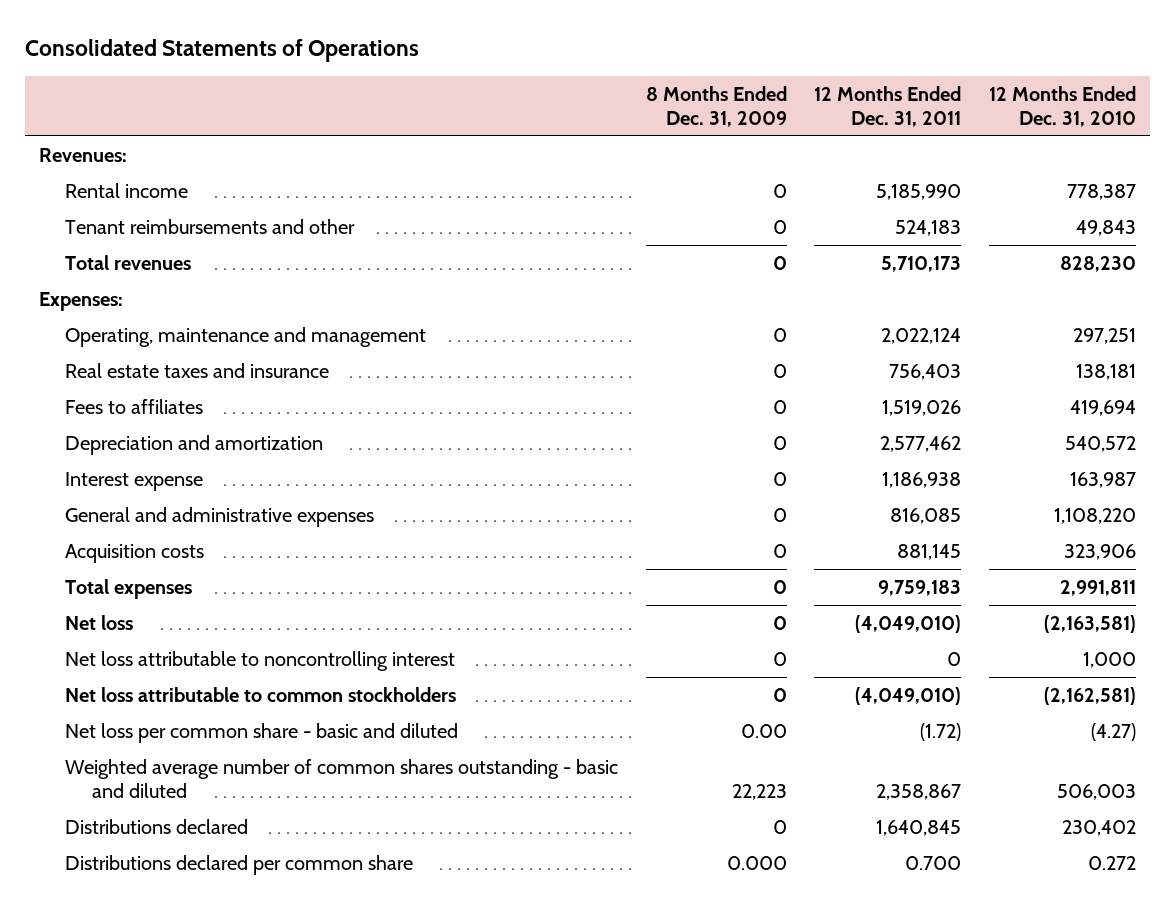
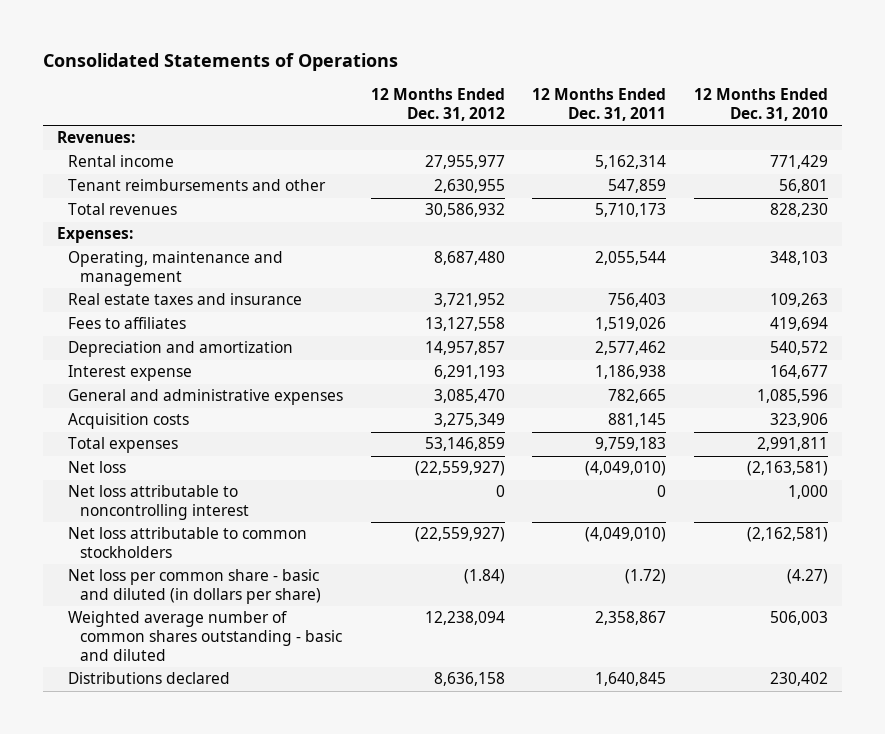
[645,86,787,127] 8 Months Ended Dec. 31, 2009 -> none
none -> [370,88,505,122] 12 Months Ended Dec. 31, 2012
[876,183,962,200] 5,185,990 -> [595,155,667,170] 5,162,314
[1066,183,1136,200] 778,387 -> [769,155,828,170] 771,429
[895,219,962,236] 524,183 -> [608,179,667,194] 547,859
[1075,219,1136,236] 49,843 -> [778,179,828,194] 56,801
[881,327,962,344] 2,022,124 -> [595,251,667,266] 2,055,544
[1072,327,1136,344] 297,251 -> [769,251,828,266] 348,103
[1075,363,1136,380] 138,181 -> [769,293,828,308] 109,263
[1069,471,1136,488] 163,987 -> [769,365,828,380] 164,677
[890,507,962,524] 816,085 -> [608,389,667,404] 782,665
[1053,507,1136,524] 1,108,220 -> [756,389,828,404] 1,085,596
[65,722,459,743] Net loss per common share - basic and diluted -> [68,569,321,605] Net loss per common share - basic and diluted (in dollars per share)
[65,854,414,875] Distributions declared per common share -> none

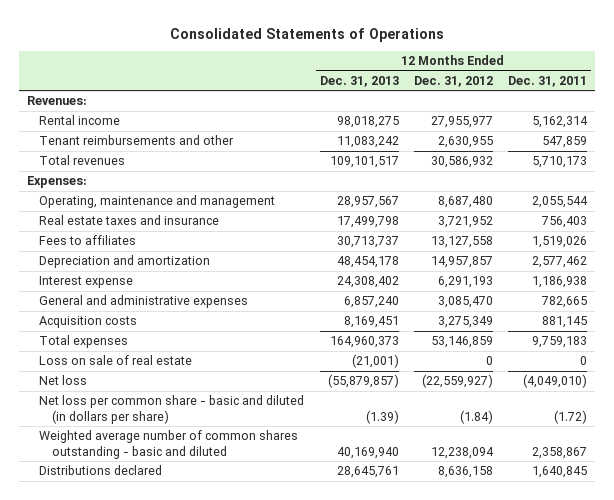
[693,88,828,122] 12 Months Ended Dec. 31, 2010 -> none
none -> [319,75,399,87] Dec. 31, 2013
none -> [39,355,193,366] Loss on sale of real estate
[68,485,249,521] Net loss attributable to noncontrolling interest -> none
[68,527,308,559] Net loss attributable to common stockholders -> none

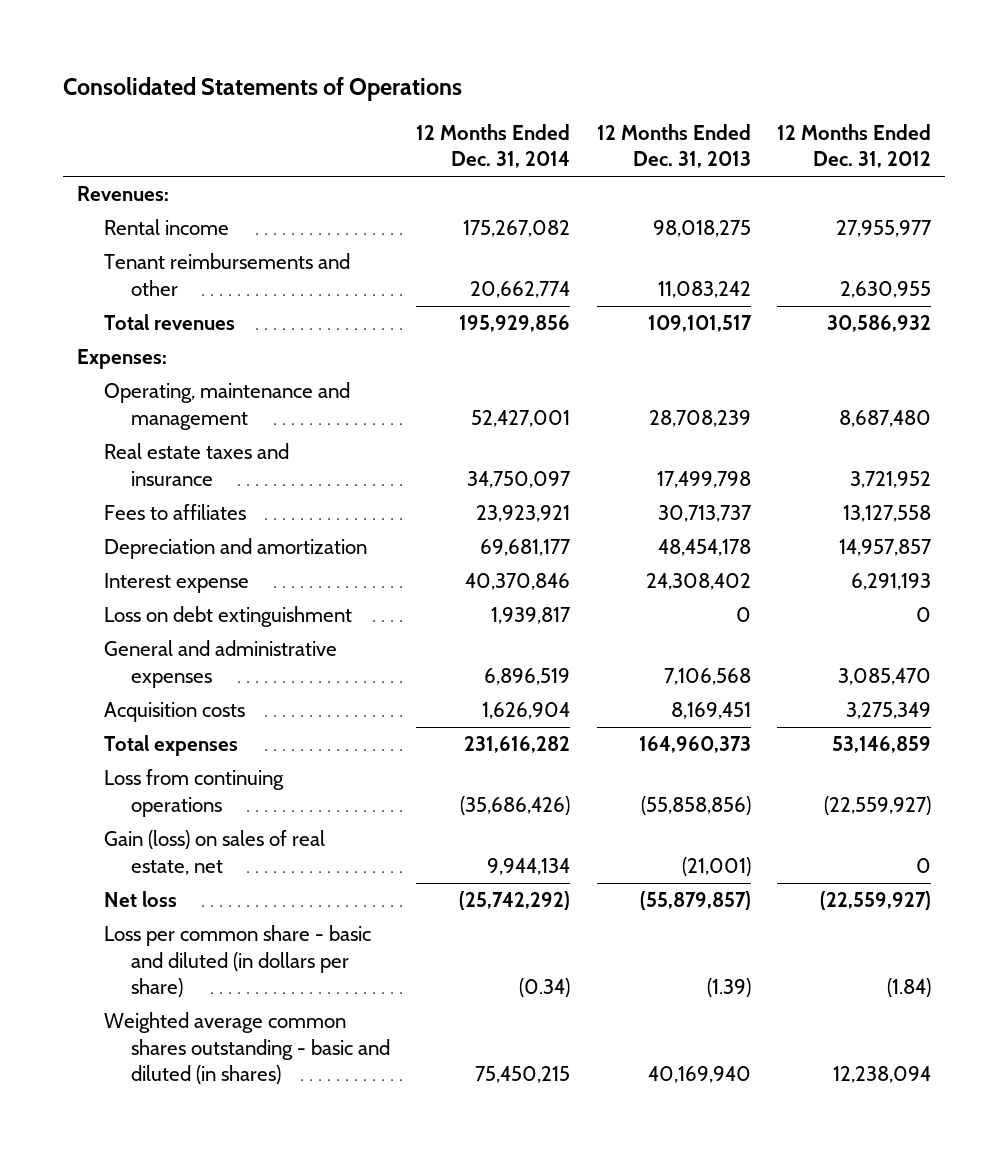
[508,75,588,87] Dec. 31, 2011 -> none
none -> [416,123,571,169] 12 Months Ended Dec. 31, 2014
[336,196,399,209] 28,957,567 -> [648,409,751,427] 28,708,239
none -> [103,606,352,628] Loss on debt extinguishment
[343,296,399,309] 6,857,240 -> [663,667,751,685] 7,106,568
none -> [103,769,284,817] Loss from continuing operations
[39,355,193,366] Loss on sale of real estate -> [103,830,325,875] Gain (loss) on sales of real estate, net
[39,465,163,476] Distributions declared -> none
[39,395,305,424] Net loss per common share - basic and diluted (in dollars per share) -> [103,925,371,998] Loss per common share - basic and diluted (in dollars per share)
[39,430,299,459] Weighted average number of common shares outstanding - basic and diluted -> [103,1012,390,1085] Weighted average common shares outstanding - basic and diluted (in shares)

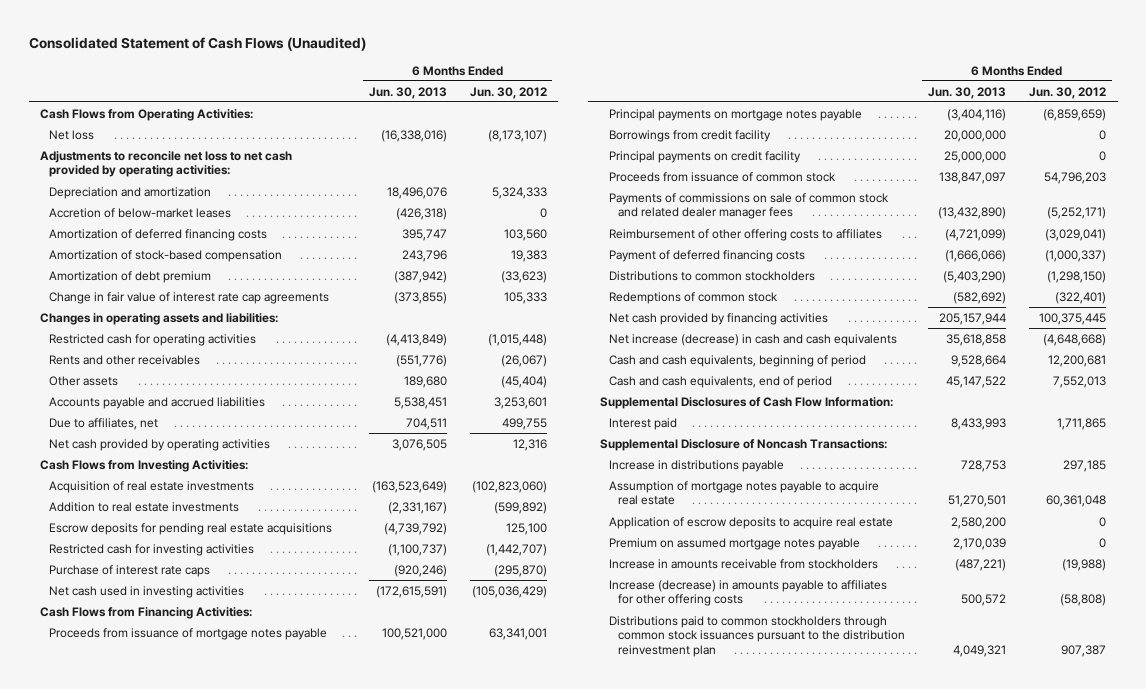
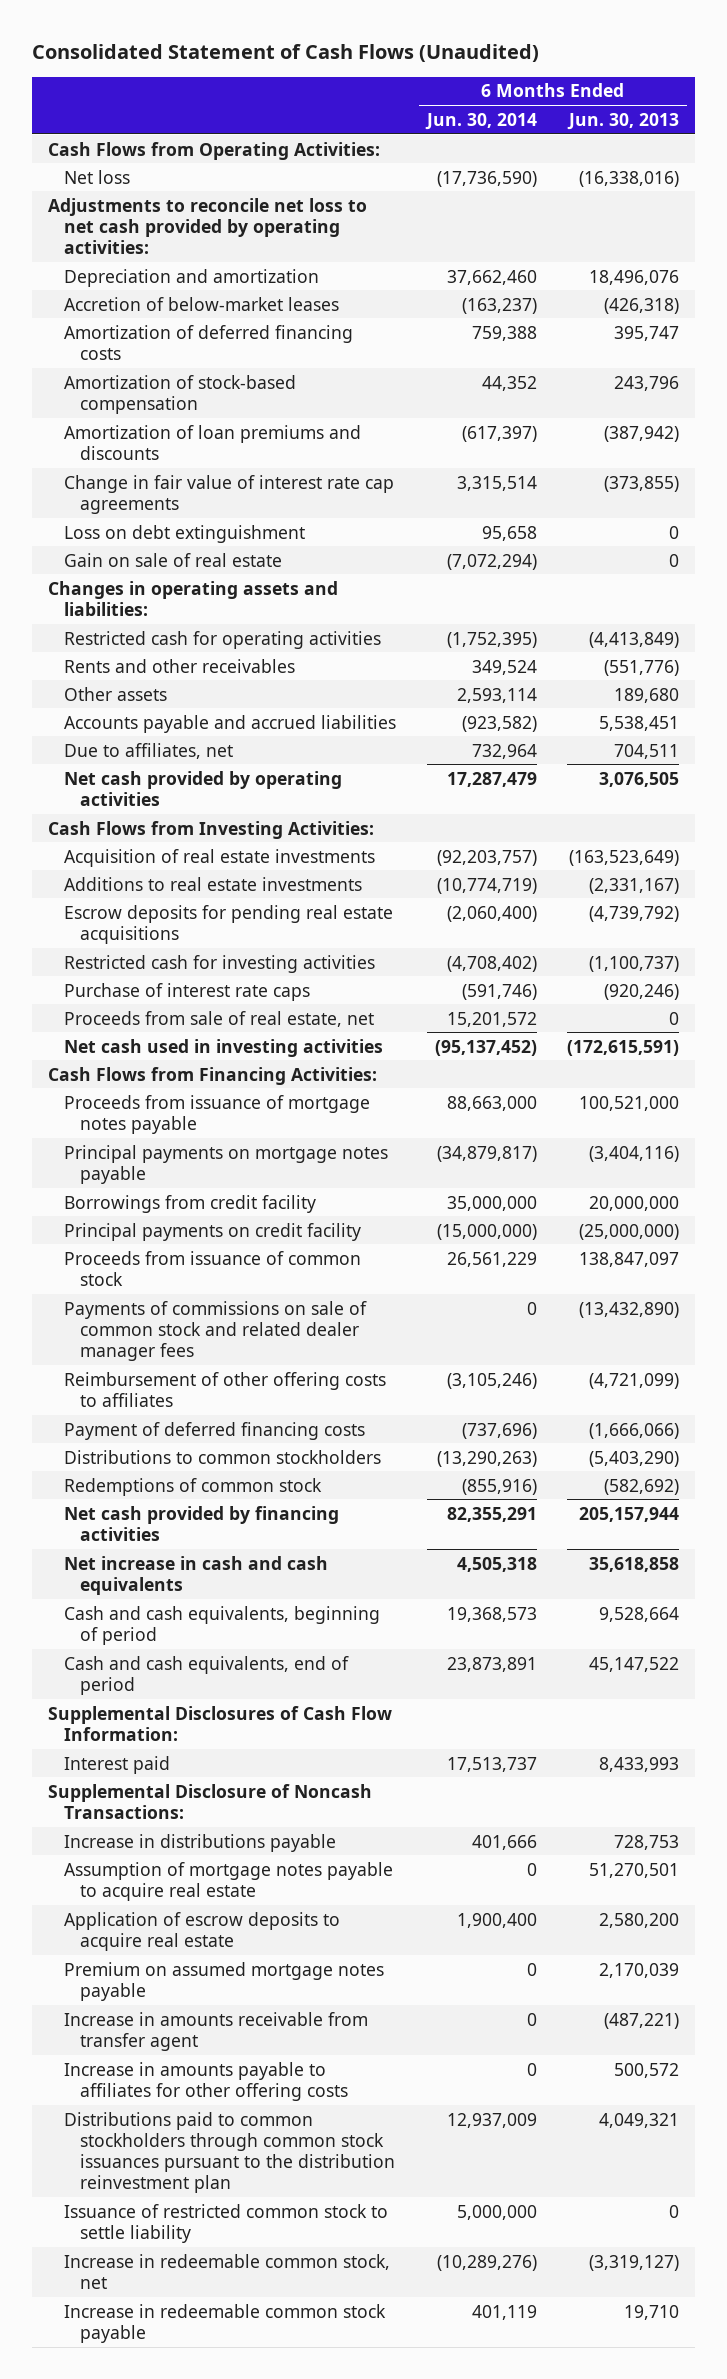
[469,86,547,99] Jun. 30, 2012 -> none
none -> [424,112,537,130] Jun. 30, 2014
[49,270,212,283] Amortization of debt premium -> [63,424,361,460] Amortization of loan premiums and discounts
none -> [63,524,305,543] Loss on debt extinguishment
none -> [63,552,282,567] Gain on sale of real estate
[49,501,240,512] Addition to real estate investments -> [63,876,362,891] Additions to real estate investments
none -> [63,1010,374,1027] Proceeds from sale of real estate, net
[944,150,1007,163] 25,000,000 -> [579,1223,680,1240] (25,000,000)
[609,333,898,346] Net increase (decrease) in cash and cash equivalents -> [63,1555,328,1595] Net increase in cash and cash equivalents
[609,558,879,569] Increase in amounts receivable from stockholders -> [63,2011,368,2051] Increase in amounts receivable from transfer agent
[609,579,888,607] Increase (decrease) in amounts payable to affiliates for other offering costs -> [63,2061,348,2101] Increase in amounts payable to affiliates for other offering costs
none -> [63,2203,388,2243] Issuance of restricted common stock to settle liability
none -> [63,2253,390,2289] Increase in redeemable common stock, net
none -> [63,2303,386,2343] Increase in redeemable common stock payable

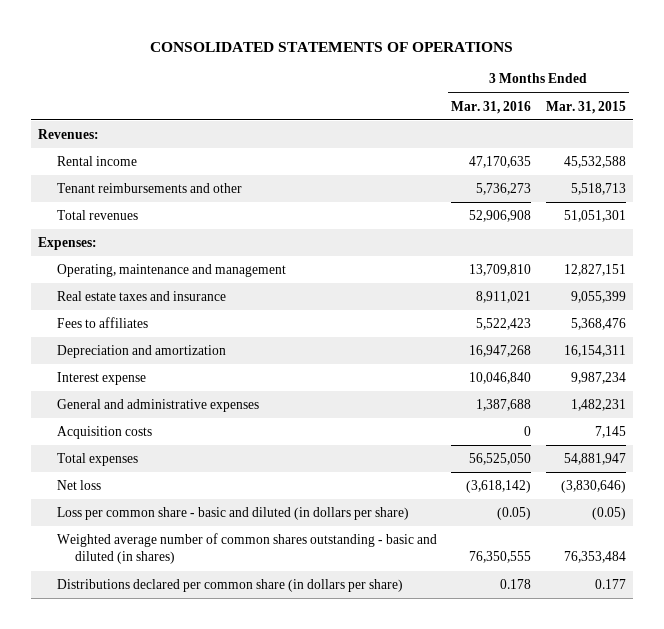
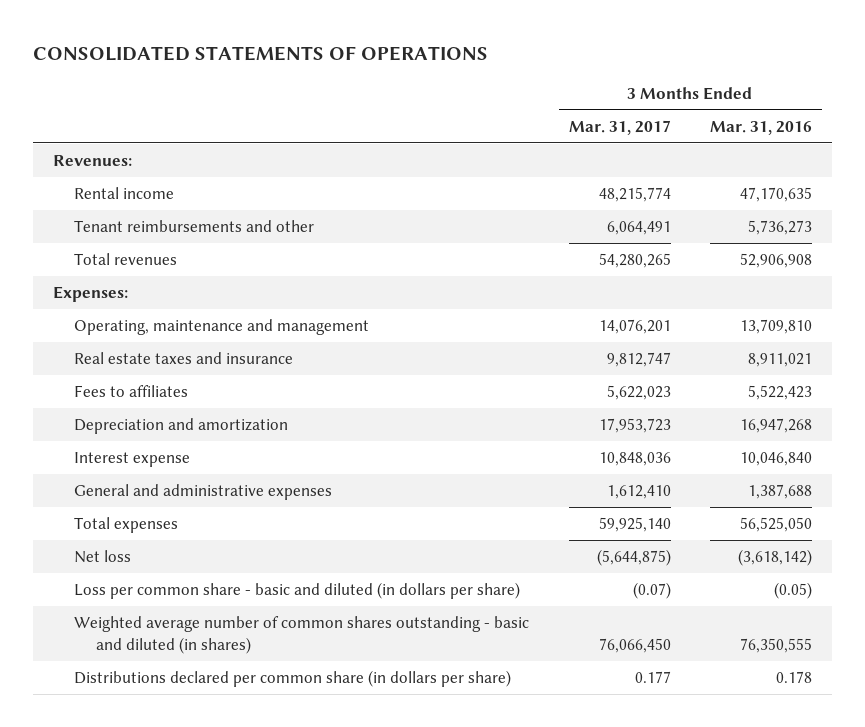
[545,100,626,114] Mar. 31, 2015 -> none
none -> [568,119,671,135] Mar. 31, 2017
[56,426,152,440] Acquisition costs -> none

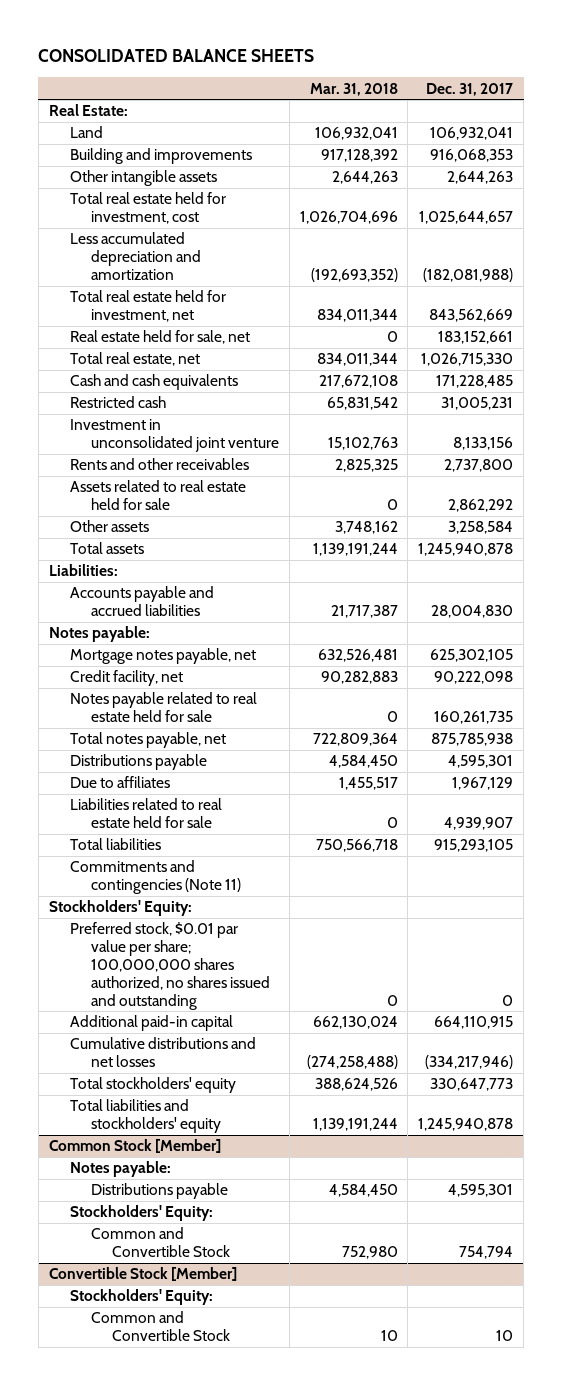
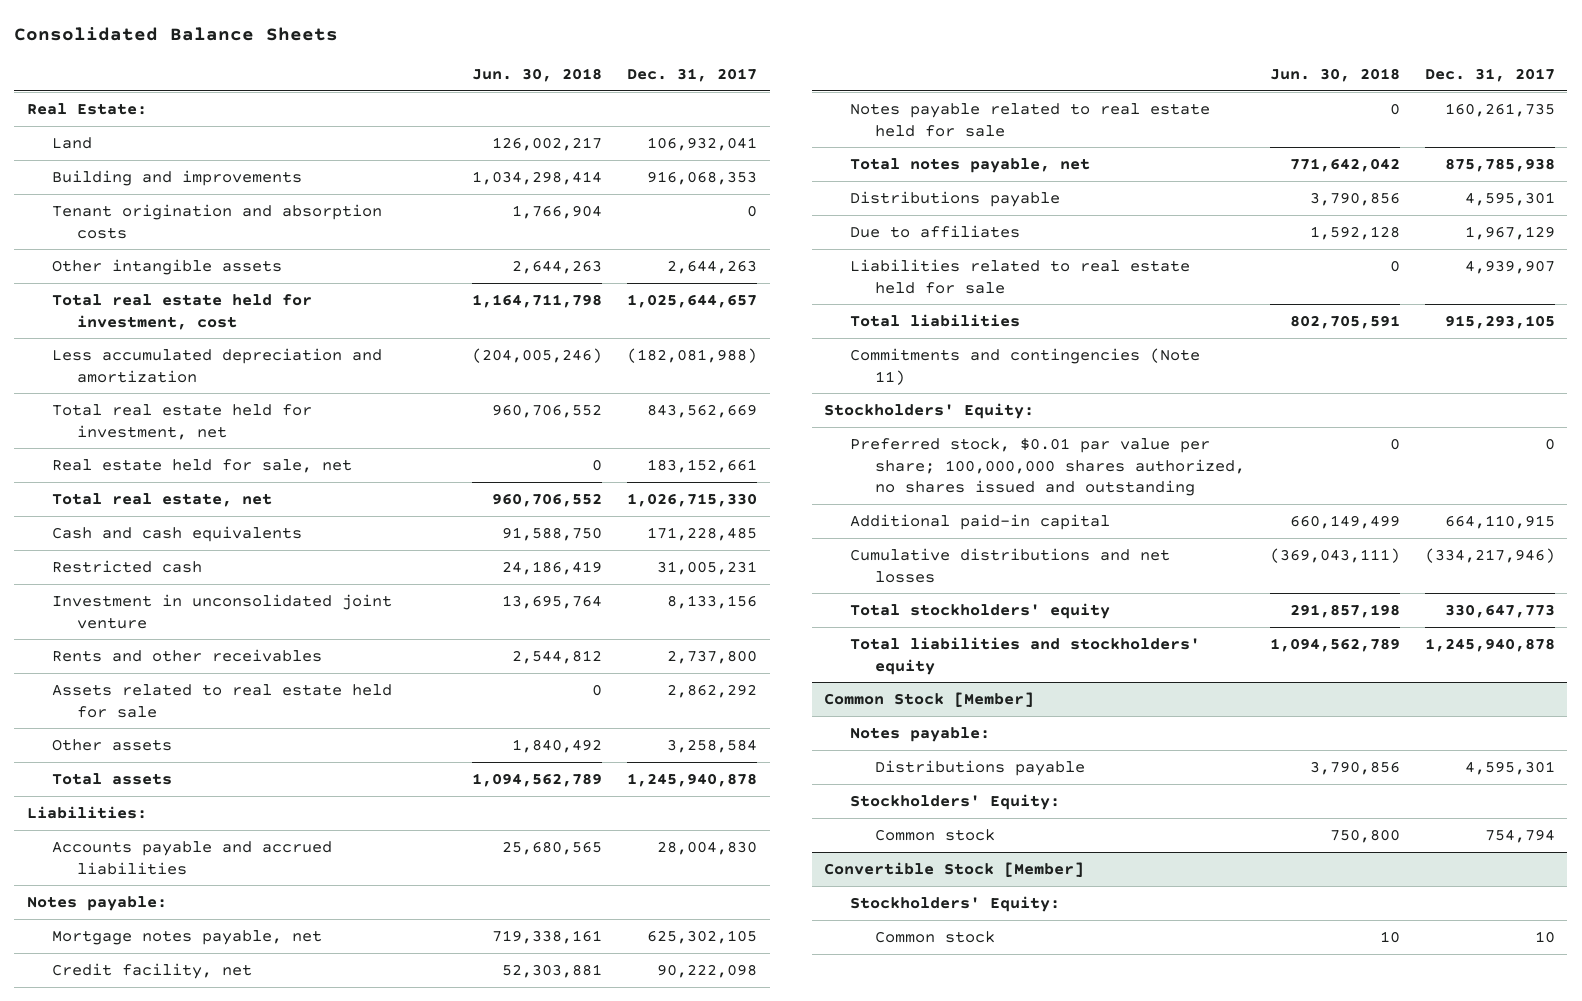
[38,49,315,63] CONSOLIDATED BALANCE SHEETS -> [14,27,339,42] Consolidated Balance Sheets
[309,82,398,96] Mar. 31, 2018 -> none
none -> [472,68,603,83] Jun. 30, 2018
none -> [52,203,383,239] Tenant origination and absorption costs
[90,1227,230,1258] Common and Convertible Stock -> [874,828,995,841] Common stock
[90,1311,230,1342] Common and Convertible Stock -> [874,930,995,943] Common stock

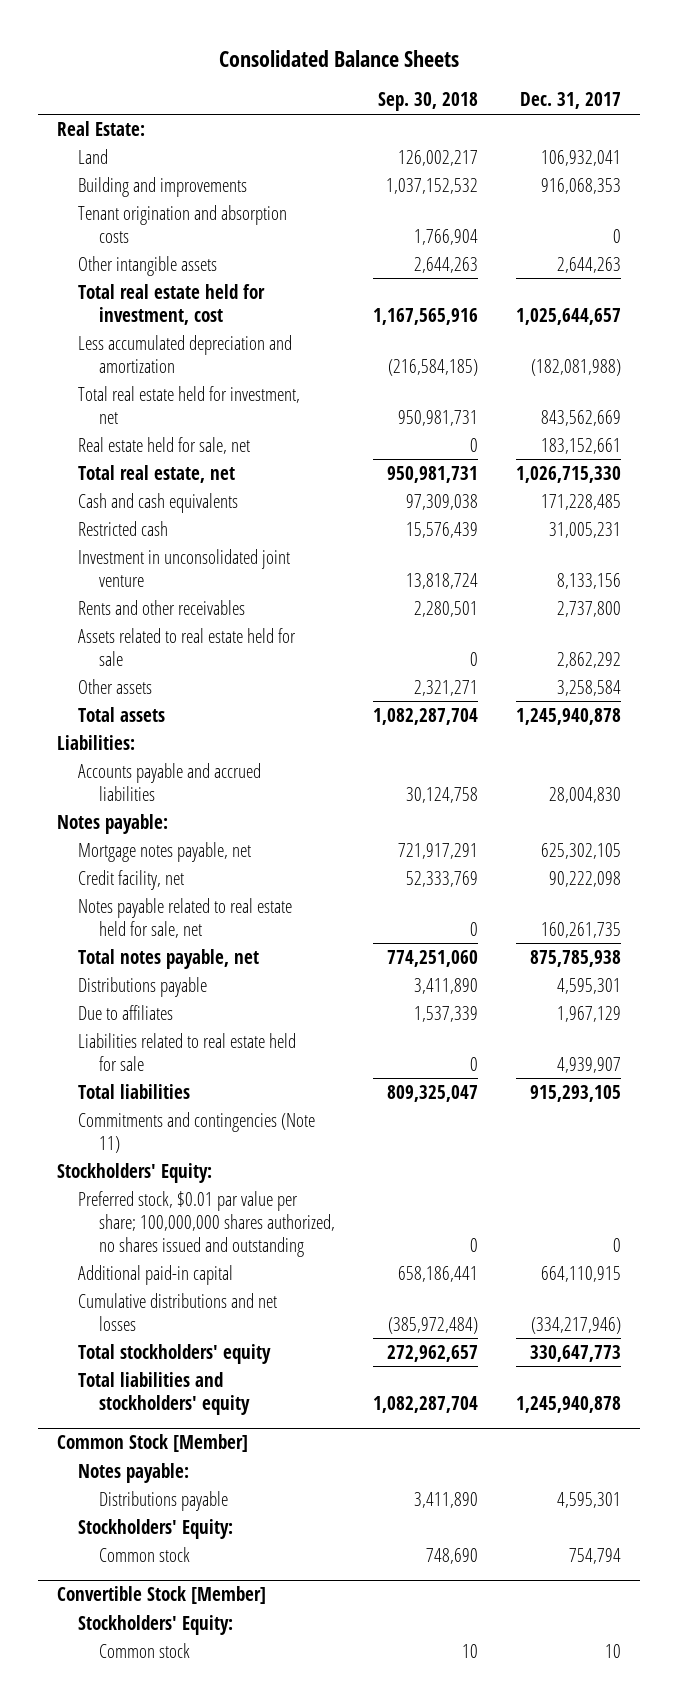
[472,68,603,83] Jun. 30, 2018 -> none
none -> [377,92,478,112] Sep. 30, 2018
[849,102,1210,137] Notes payable related to real estate held for sale -> [77,897,292,938] Notes payable related to real estate held for sale, net

